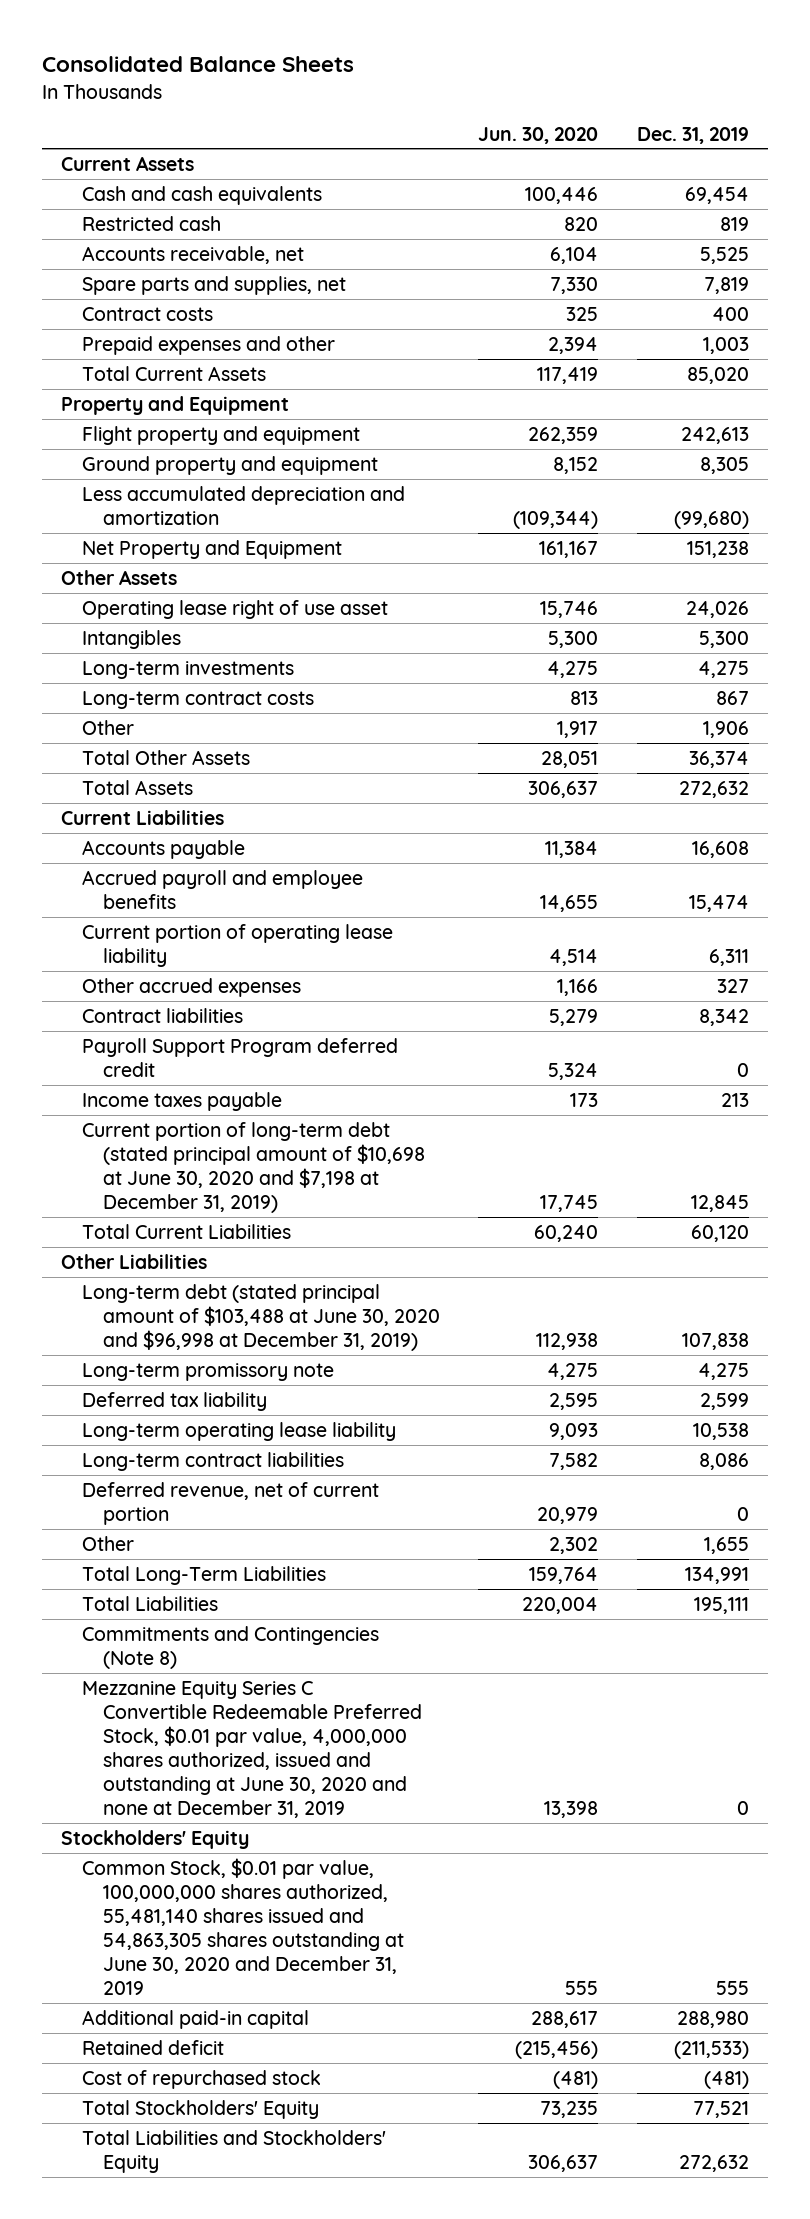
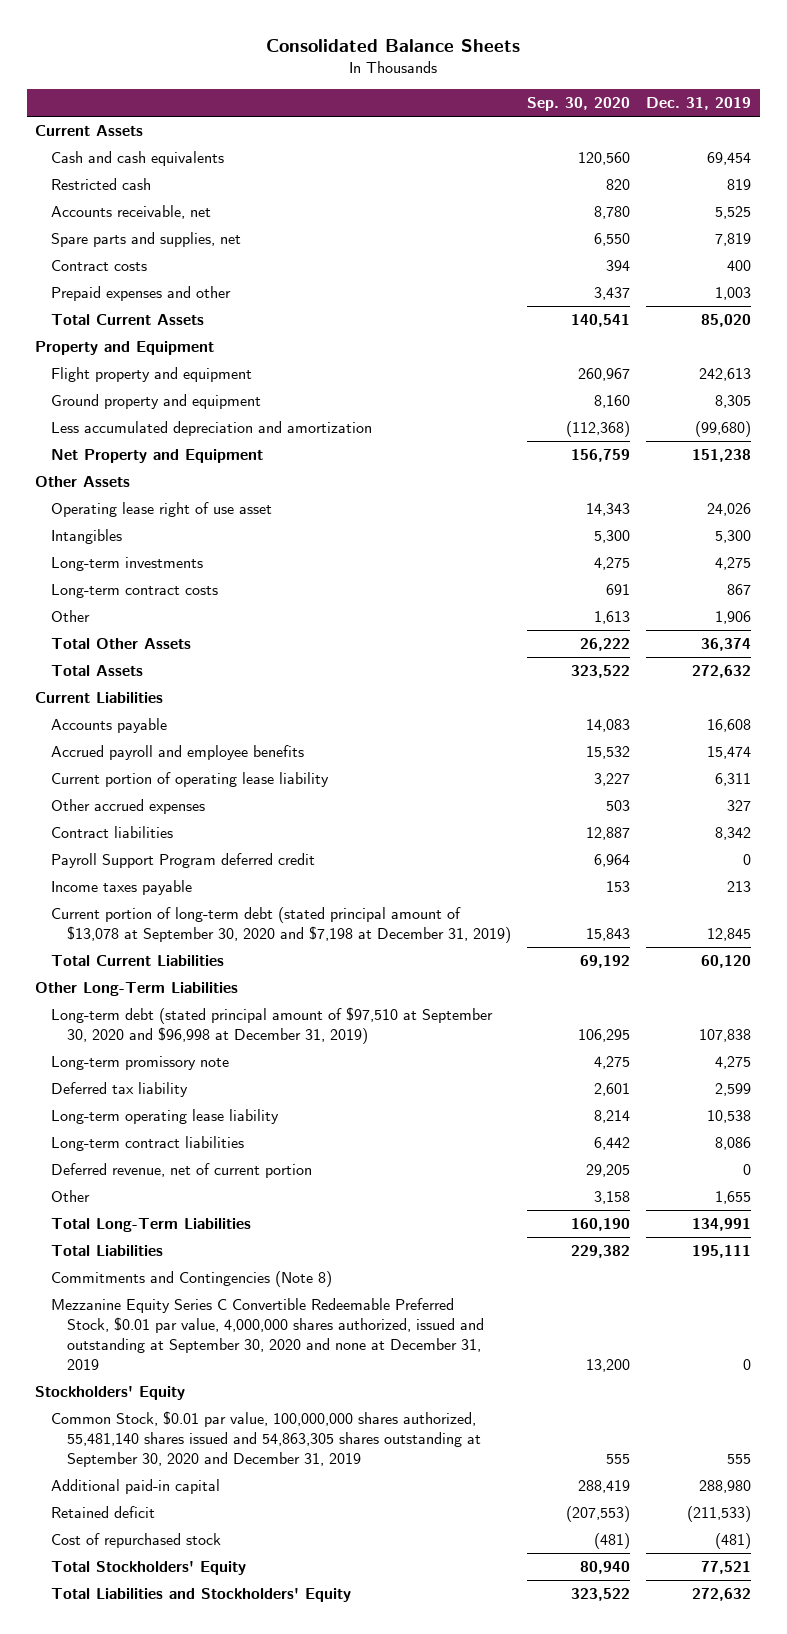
[478,126,599,144] Jun. 30, 2020 -> none
none -> [527,97,631,112] Sep. 30, 2020
[82,1121,426,1213] Current portion of long-term debt (stated principal amount of $10,698 at June 30, 2020 and $7,198 at December 31, 2019) -> [51,907,512,943] Current portion of long-term debt (stated principal amount of $13,078 at September 30, 2020 and $7,198 at December 31, 2019)
[60,1253,207,1269] Other Liabilities -> [35,982,239,997] Other Long-Term Liabilities
[82,1283,441,1351] Long-term debt (stated principal amount of $103,488 at June 30, 2020 and $96,998 at December 31, 2019) -> [51,1007,494,1044] Long-term debt (stated principal amount of $97,510 at September 30, 2020 and $96,998 at December 31, 2019)
[82,1680,423,1818] Mezzanine Equity Series C Convertible Redeemable Preferred Stock, $0.01 par value, 4,000,000 shares authorized, issued and outstanding at June 30, 2020 and none at December 31, 2019 -> [51,1298,485,1370] Mezzanine Equity Series C Convertible Redeemable Preferred Stock, $0.01 par value, 4,000,000 shares authorized, issued and outstanding at September 30, 2020 and none at December 31, 2019
[82,1857,405,1995] Common Stock, $0.01 par value, 100,000,000 shares authorized, 55,481,140 shares issued and 54,863,305 shares outstanding at June 30, 2020 and December 31, 2019 -> [51,1411,482,1467] Common Stock, $0.01 par value, 100,000,000 shares authorized, 55,481,140 shares issued and 54,863,305 shares outstanding at September 30, 2020 and December 31, 2019

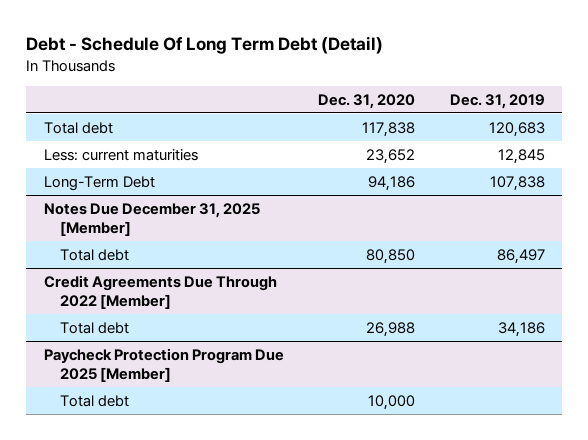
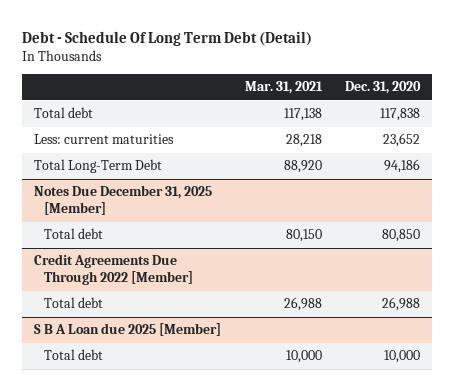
[449,93,545,109] Dec. 31, 2019 -> none
none -> [244,81,323,95] Mar. 31, 2021
[43,176,155,192] Long-Term Debt -> [34,159,163,174] Total Long-Term Debt
[43,348,284,382] Paycheck Protection Program Due 2025 [Member] -> none
none -> [34,323,222,337] S B A Loan due 2025 [Member]

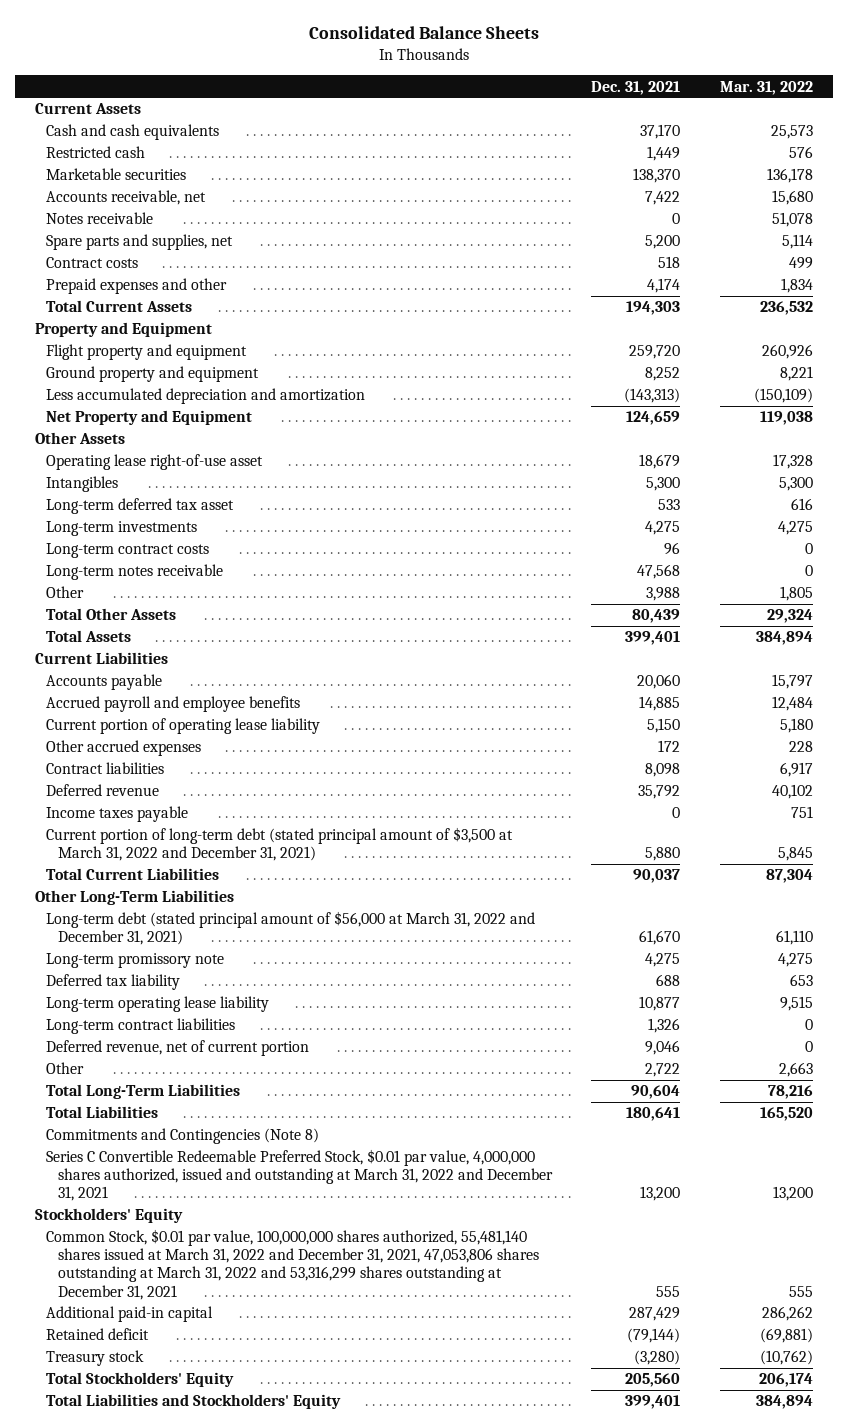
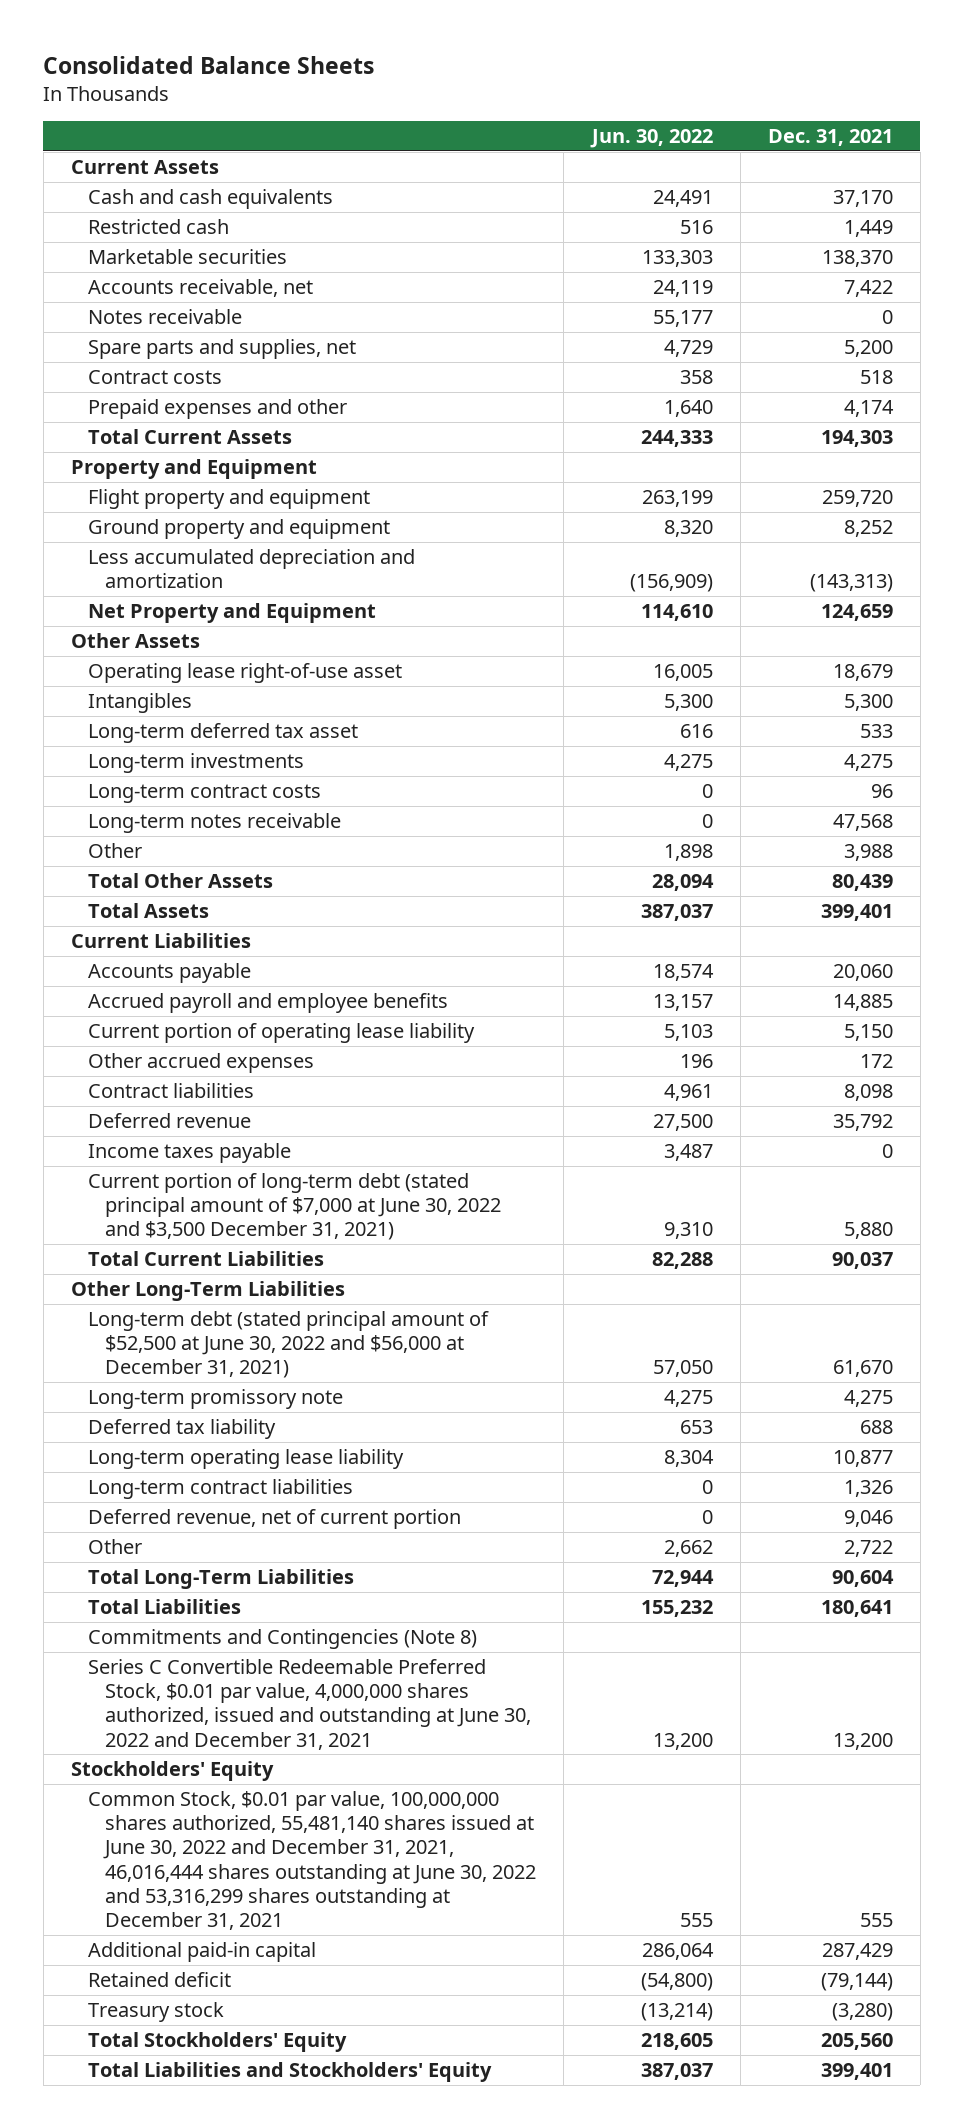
[719,80,813,95] Mar. 31, 2022 -> none
none -> [589,128,713,148] Jun. 30, 2022
[46,827,514,862] Current portion of long-term debt (stated principal amount of $3,500 at March 31, 2022 and December 31, 2021) -> [88,1173,502,1241] Current portion of long-term debt (stated principal amount of $7,000 at June 30, 2022 and $3,500 December 31, 2021)
[46,911,536,946] Long-term debt (stated principal amount of $56,000 at March 31, 2022 and December 31, 2021) -> [88,1311,490,1379] Long-term debt (stated principal amount of $52,500 at June 30, 2022 and $56,000 at December 31, 2021)
[46,1149,553,1202] Series C Convertible Redeemable Preferred Stock, $0.01 par value, 4,000,000 shares authorized, issued and outstanding at March 31, 2022 and December 31, 2021 -> [88,1659,532,1750] Series C Convertible Redeemable Preferred Stock, $0.01 par value, 4,000,000 shares authorized, issued and outstanding at June 30, 2022 and December 31, 2021
[46,1229,539,1300] Common Stock, $0.01 par value, 100,000,000 shares authorized, 55,481,140 shares issued at March 31, 2022 and December 31, 2021, 47,053,806 shares outstanding at March 31, 2022 and 53,316,299 shares outstanding at December 31, 2021 -> [88,1791,537,1930] Common Stock, $0.01 par value, 100,000,000 shares authorized, 55,481,140 shares issued at June 30, 2022 and December 31, 2021, 46,016,444 shares outstanding at June 30, 2022 and 53,316,299 shares outstanding at December 31, 2021

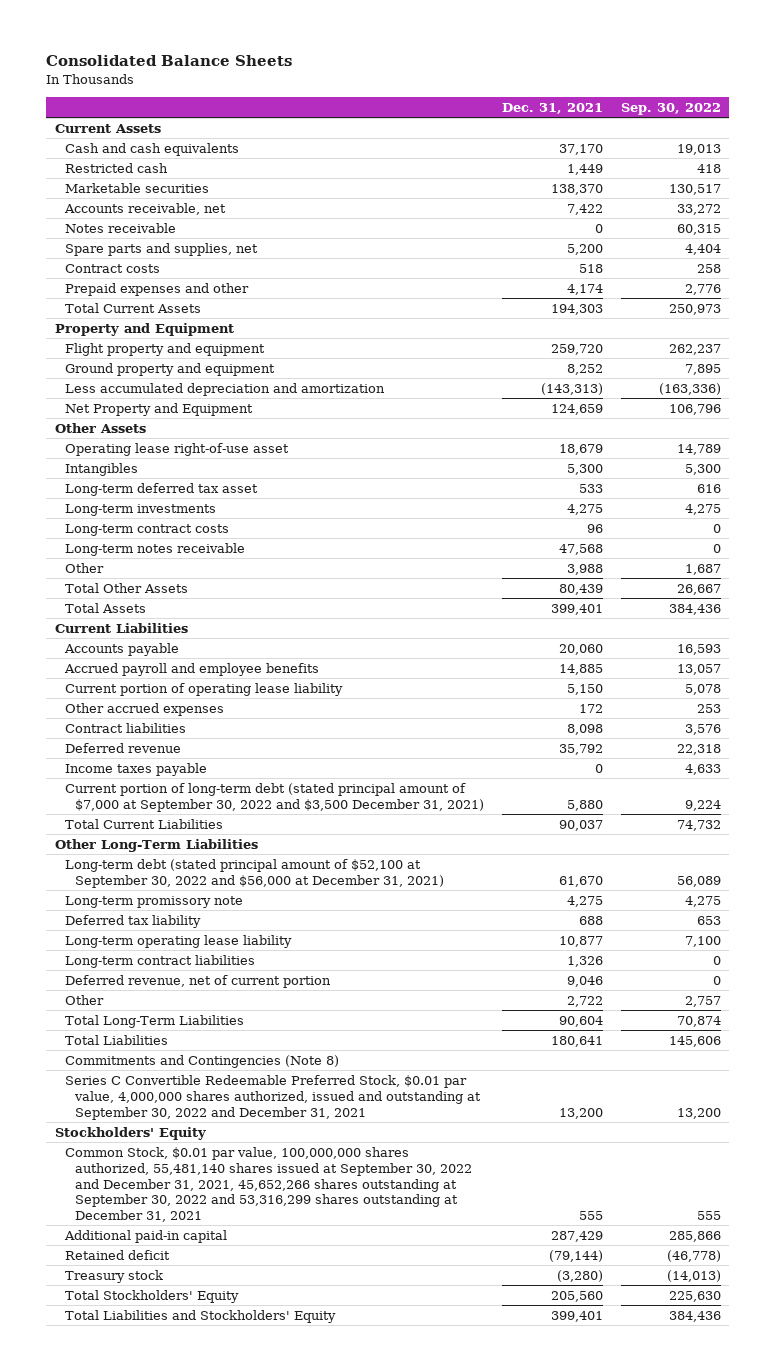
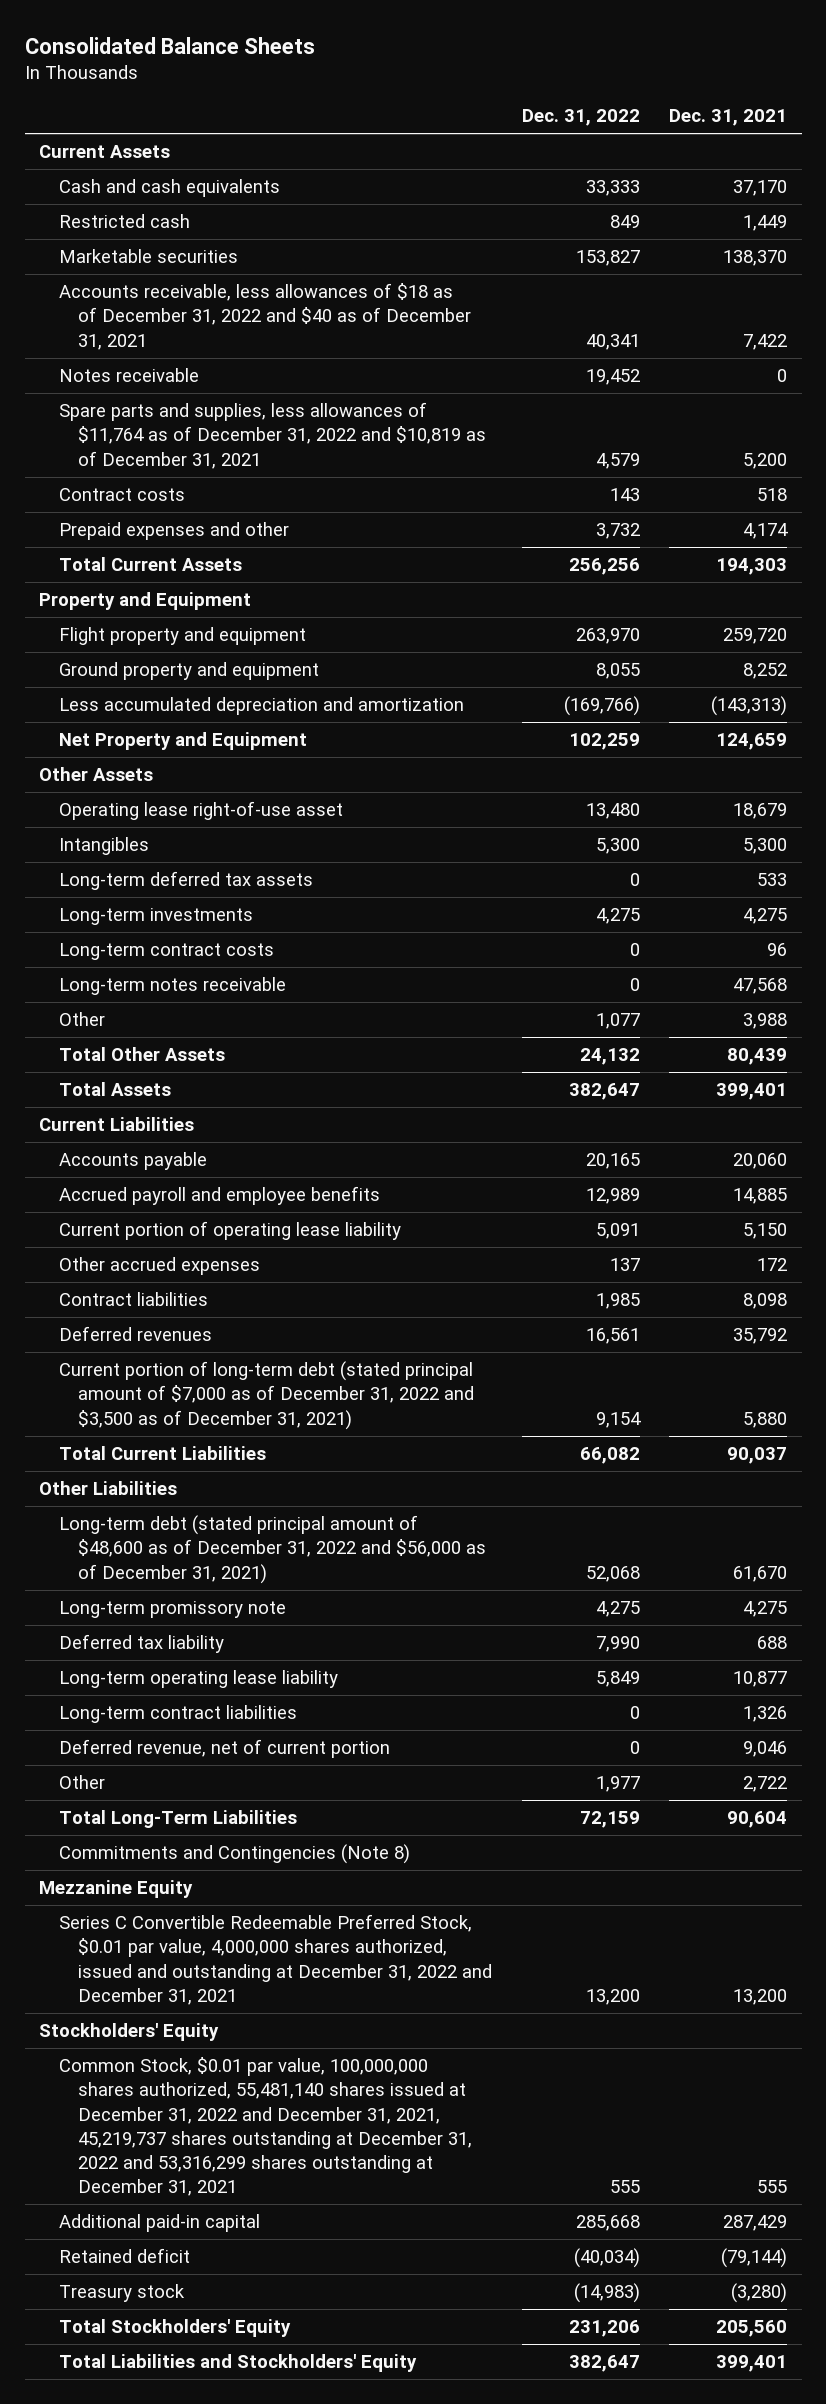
[620,103,721,116] Sep. 30, 2022 -> none
none -> [521,109,640,127] Dec. 31, 2022
[63,202,226,215] Accounts receivable, net -> [58,283,472,350] Accounts receivable, less allowances of $18 as of December 31, 2022 and $40 as of December 31, 2021
[64,242,258,256] Spare parts and supplies, net -> [58,402,487,469] Spare parts and supplies, less allowances of $11,764 as of December 31, 2022 and $10,819 as of December 31, 2021
[64,482,258,496] Long-term deferred tax asset -> [58,871,313,891] Long-term deferred tax assets
[64,762,207,776] Income taxes payable -> none
[64,742,181,753] Deferred revenue -> [58,1326,212,1342] Deferred revenues
[64,782,484,812] Current portion of long-term debt (stated principal amount of $7,000 at September 30, 2022 and $3,500 December 31, 2021) -> [58,1361,475,1430] Current portion of long-term debt (stated principal amount of $7,000 as of December 31, 2022 and $3,500 as of December 31, 2021)
[54,838,258,852] Other Long-Term Liabilities -> [39,1481,178,1496] Other Liabilities
[64,858,444,888] Long-term debt (stated principal amount of $52,100 at September 30, 2022 and $56,000 at December 31, 2021) -> [58,1515,487,1584] Long-term debt (stated principal amount of $48,600 as of December 31, 2022 and $56,000 as of December 31, 2021)
[64,1034,168,1045] Total Liabilities -> none
none -> [39,1880,194,1899] Mezzanine Equity
[64,1074,481,1120] Series C Convertible Redeemable Preferred Stock, $0.01 par value, 4,000,000 shares authorized, issued and outstanding at September 30, 2022 and December 31, 2021 -> [58,1914,493,2005] Series C Convertible Redeemable Preferred Stock, $0.01 par value, 4,000,000 shares authorized, issued and outstanding at December 31, 2022 and December 31, 2021
[64,1146,472,1223] Common Stock, $0.01 par value, 100,000,000 shares authorized, 55,481,140 shares issued at September 30, 2022 and December 31, 2021, 45,652,266 shares outstanding at September 30, 2022 and 53,316,299 shares outstanding at December 31, 2021 -> [58,2057,473,2197] Common Stock, $0.01 par value, 100,000,000 shares authorized, 55,481,140 shares issued at December 31, 2022 and December 31, 2021, 45,219,737 shares outstanding at December 31, 2022 and 53,316,299 shares outstanding at December 31, 2021

